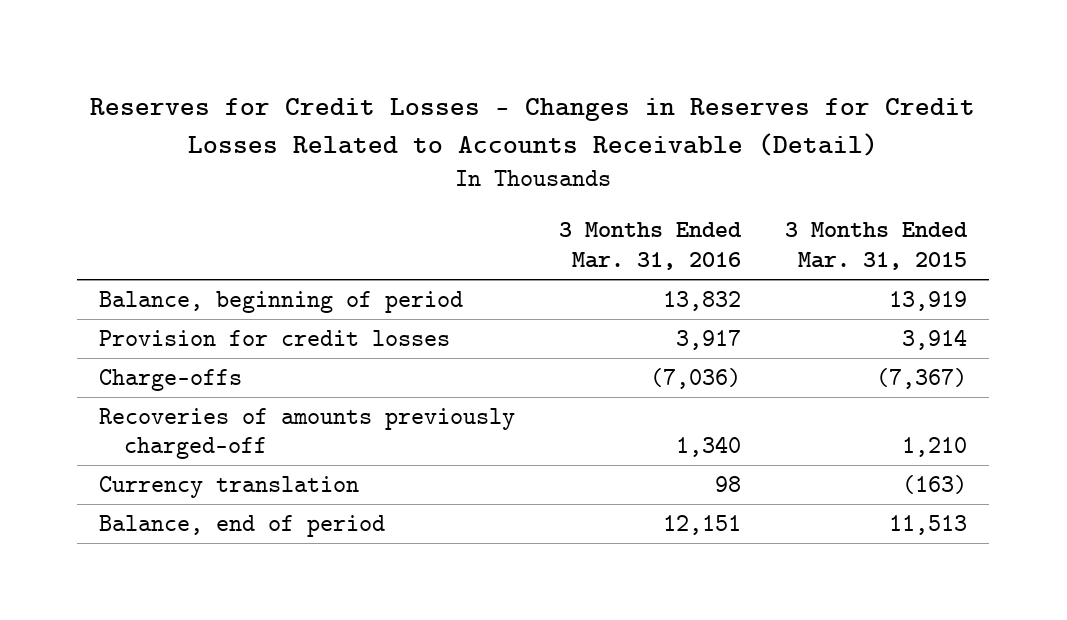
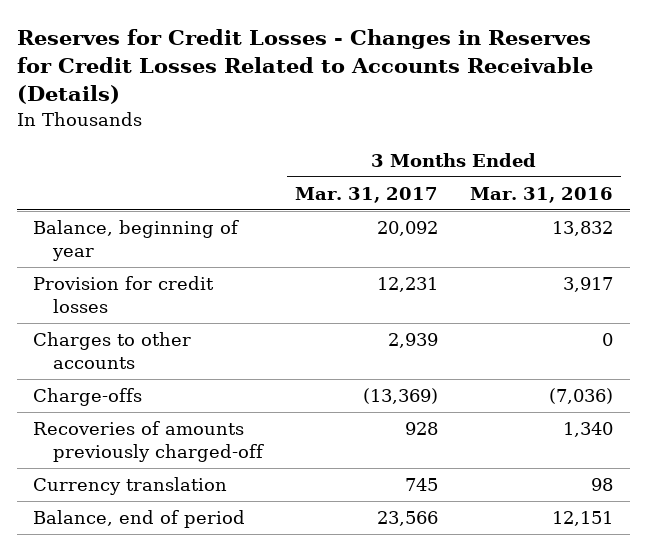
[90,98,976,157] Reserves for Credit Losses - Changes in Reserves for Credit Losses Related to Accounts Receivable (Detail) -> [16,28,593,105] Reserves for Credit Losses - Changes in Reserves for Credit Losses Related to Accounts Receivable (Details)
[785,222,969,271] 3 Months Ended Mar. 31, 2015 -> none
none -> [295,186,439,203] Mar. 31, 2017
[99,290,464,313] Balance, beginning of period -> [32,220,239,262] Balance, beginning of year
none -> [32,332,191,370] Charges to other accounts

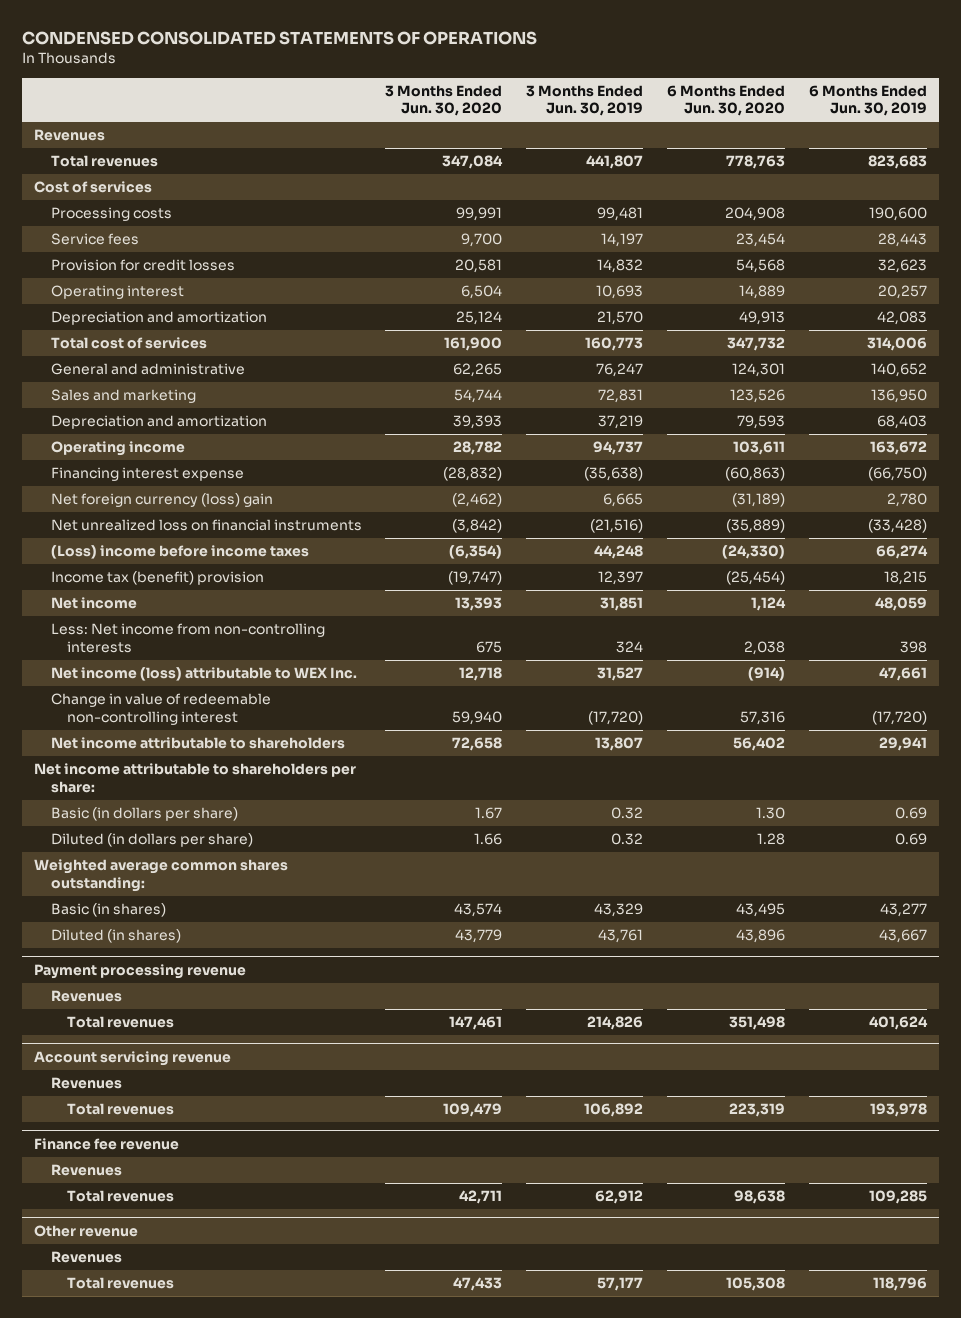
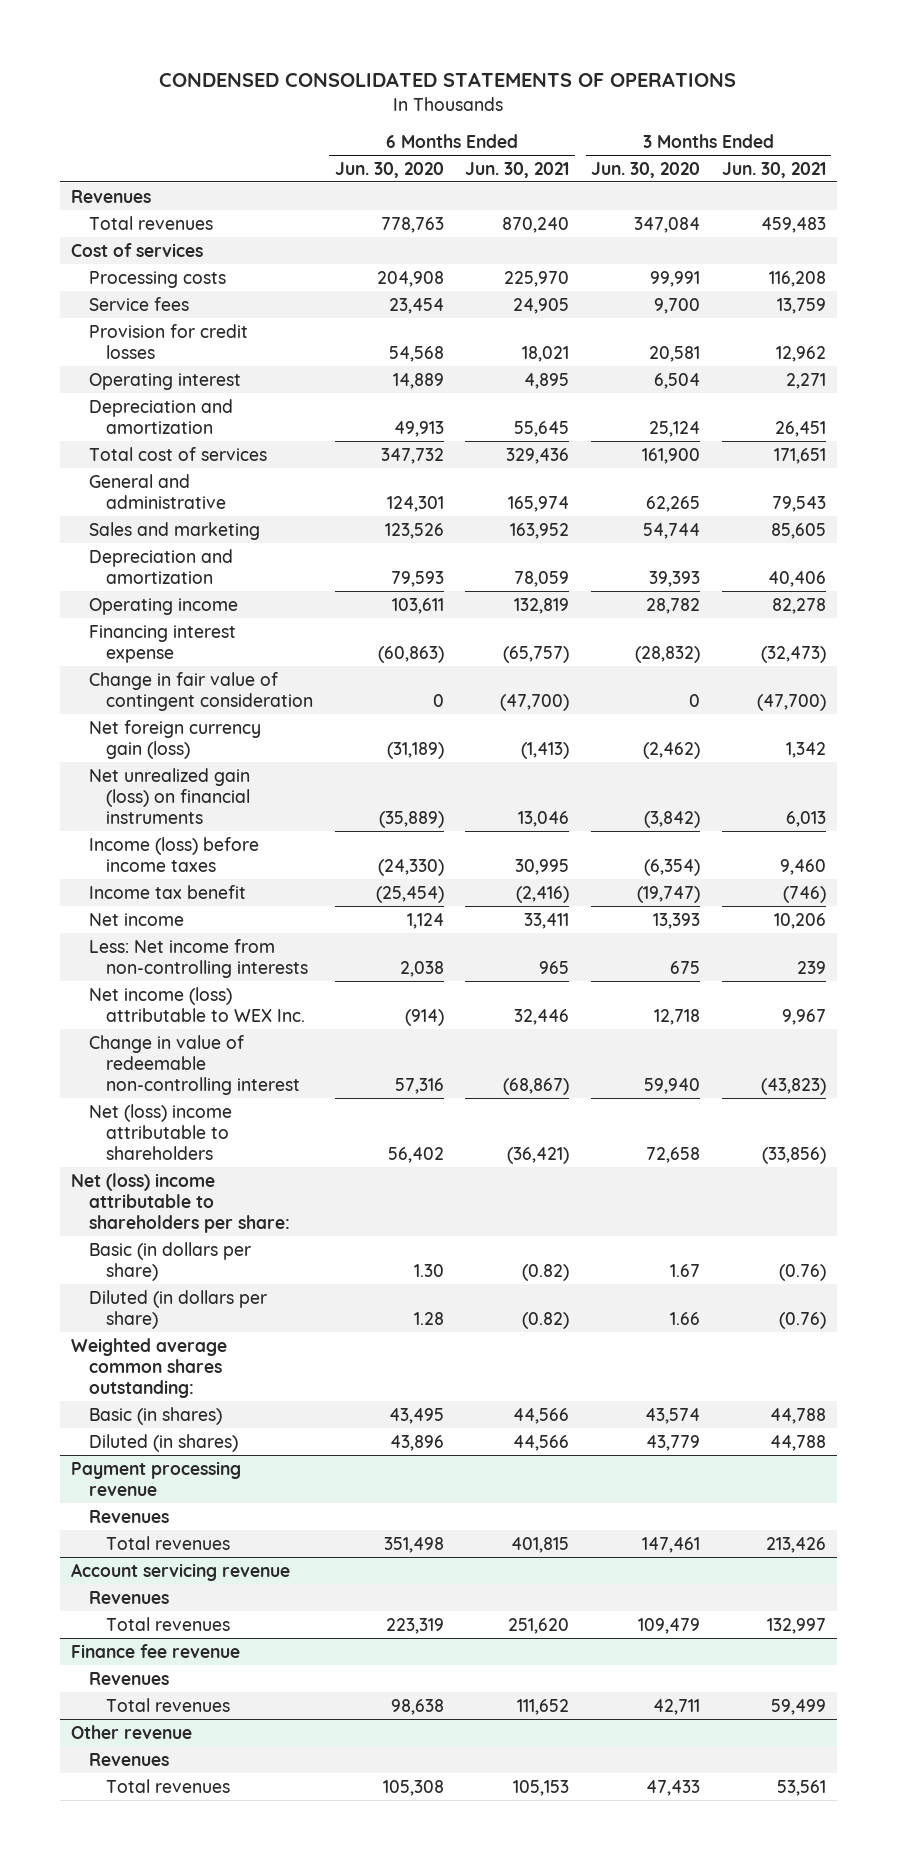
[526,84,644,117] 3 Months Ended Jun. 30, 2019 -> none
[808,84,927,117] 6 Months Ended Jun. 30, 2019 -> none
none -> [465,161,570,178] Jun. 30, 2021
none -> [721,161,826,178] Jun. 30, 2021
none -> [88,671,314,711] Change in fair value of contingent consideration
[50,493,273,508] Net foreign currency (loss) gain -> [88,719,261,759] Net foreign currency gain (loss)
[50,519,362,532] Net unrealized loss on financial instruments -> [88,767,251,825] Net unrealized gain (loss) on financial instruments
[50,545,309,560] (Loss) income before income taxes -> [88,836,259,872] Income (loss) before income taxes
[50,571,264,586] Income tax (benefit) provision -> [88,884,246,899] Income tax benefit
[50,737,345,750] Net income attributable to shareholders -> [88,1103,232,1161] Net (loss) income attributable to shareholders
[33,763,356,793] Net income attributable to shareholders per share: -> [71,1172,290,1234] Net (loss) income attributable to shareholders per share:

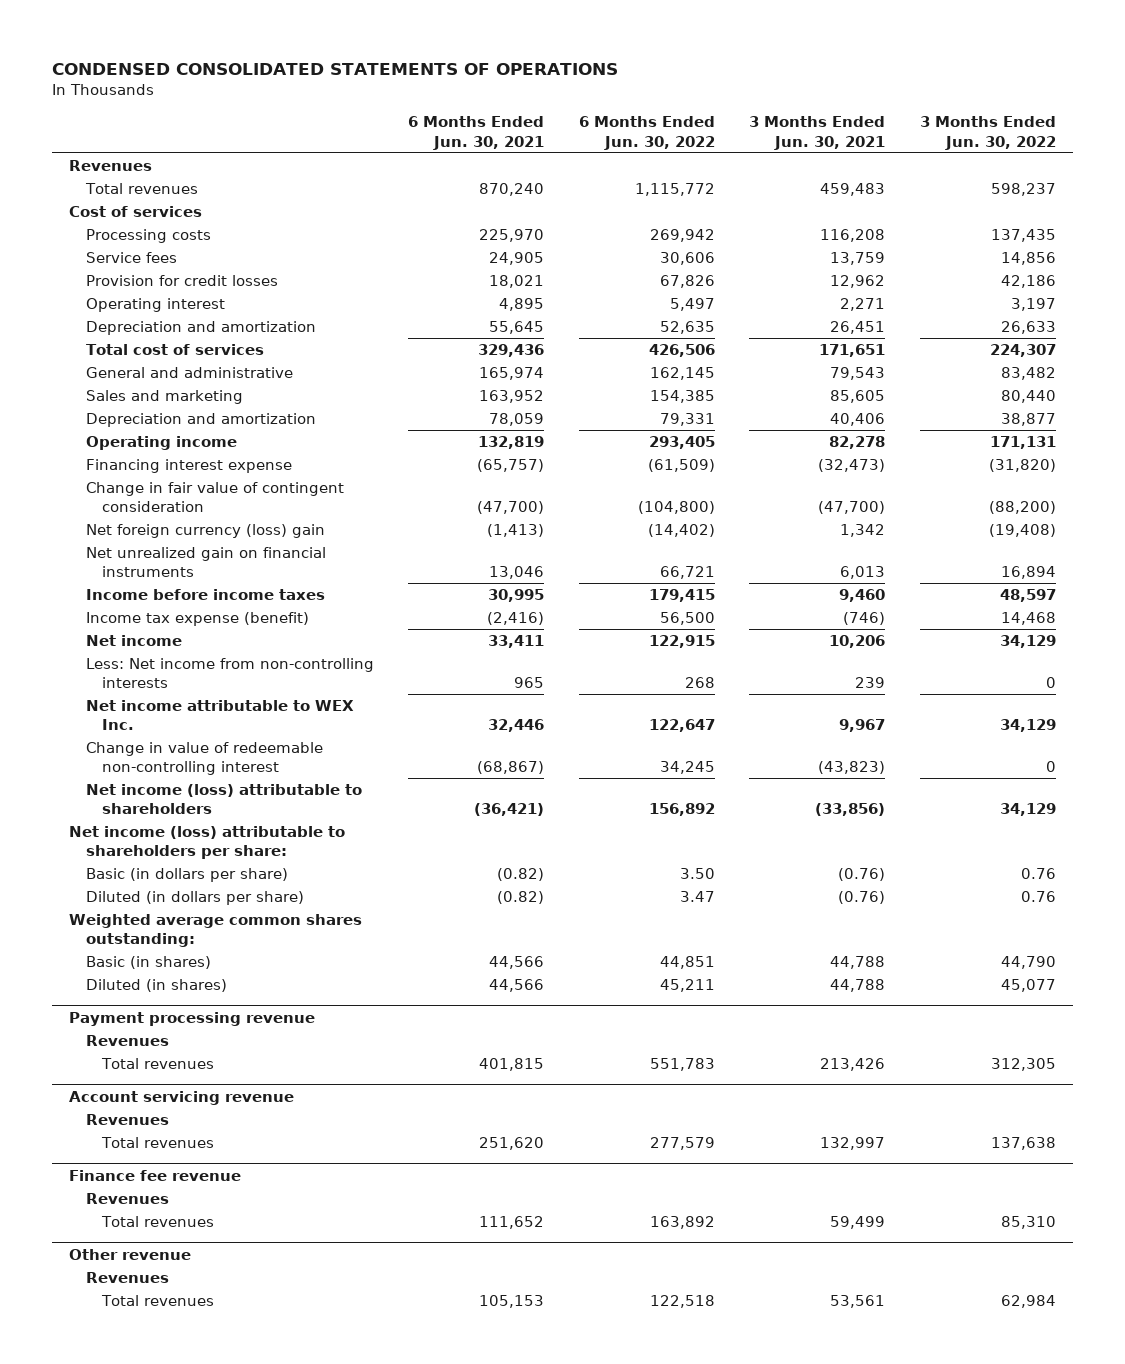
[334,161,444,178] Jun. 30, 2020 -> none
[591,161,701,178] Jun. 30, 2020 -> none
none -> [578,116,715,150] 6 Months Ended Jun. 30, 2022
none -> [919,116,1056,150] 3 Months Ended Jun. 30, 2022
[88,719,261,759] Net foreign currency gain (loss) -> [85,524,325,539] Net foreign currency (loss) gain
[88,767,251,825] Net unrealized gain (loss) on financial instruments -> [85,547,326,578] Net unrealized gain on financial instruments
[88,836,259,872] Income (loss) before income taxes -> [85,589,325,601] Income before income taxes
[88,884,246,899] Income tax benefit -> [85,612,309,627] Income tax expense (benefit)
[88,986,306,1022] Net income (loss) attributable to WEX Inc. -> [85,700,354,731] Net income attributable to WEX Inc.
[88,1103,232,1161] Net (loss) income attributable to shareholders -> [85,784,362,815] Net income (loss) attributable to shareholders
[71,1172,290,1234] Net (loss) income attributable to shareholders per share: -> [68,826,345,860] Net income (loss) attributable to shareholders per share:

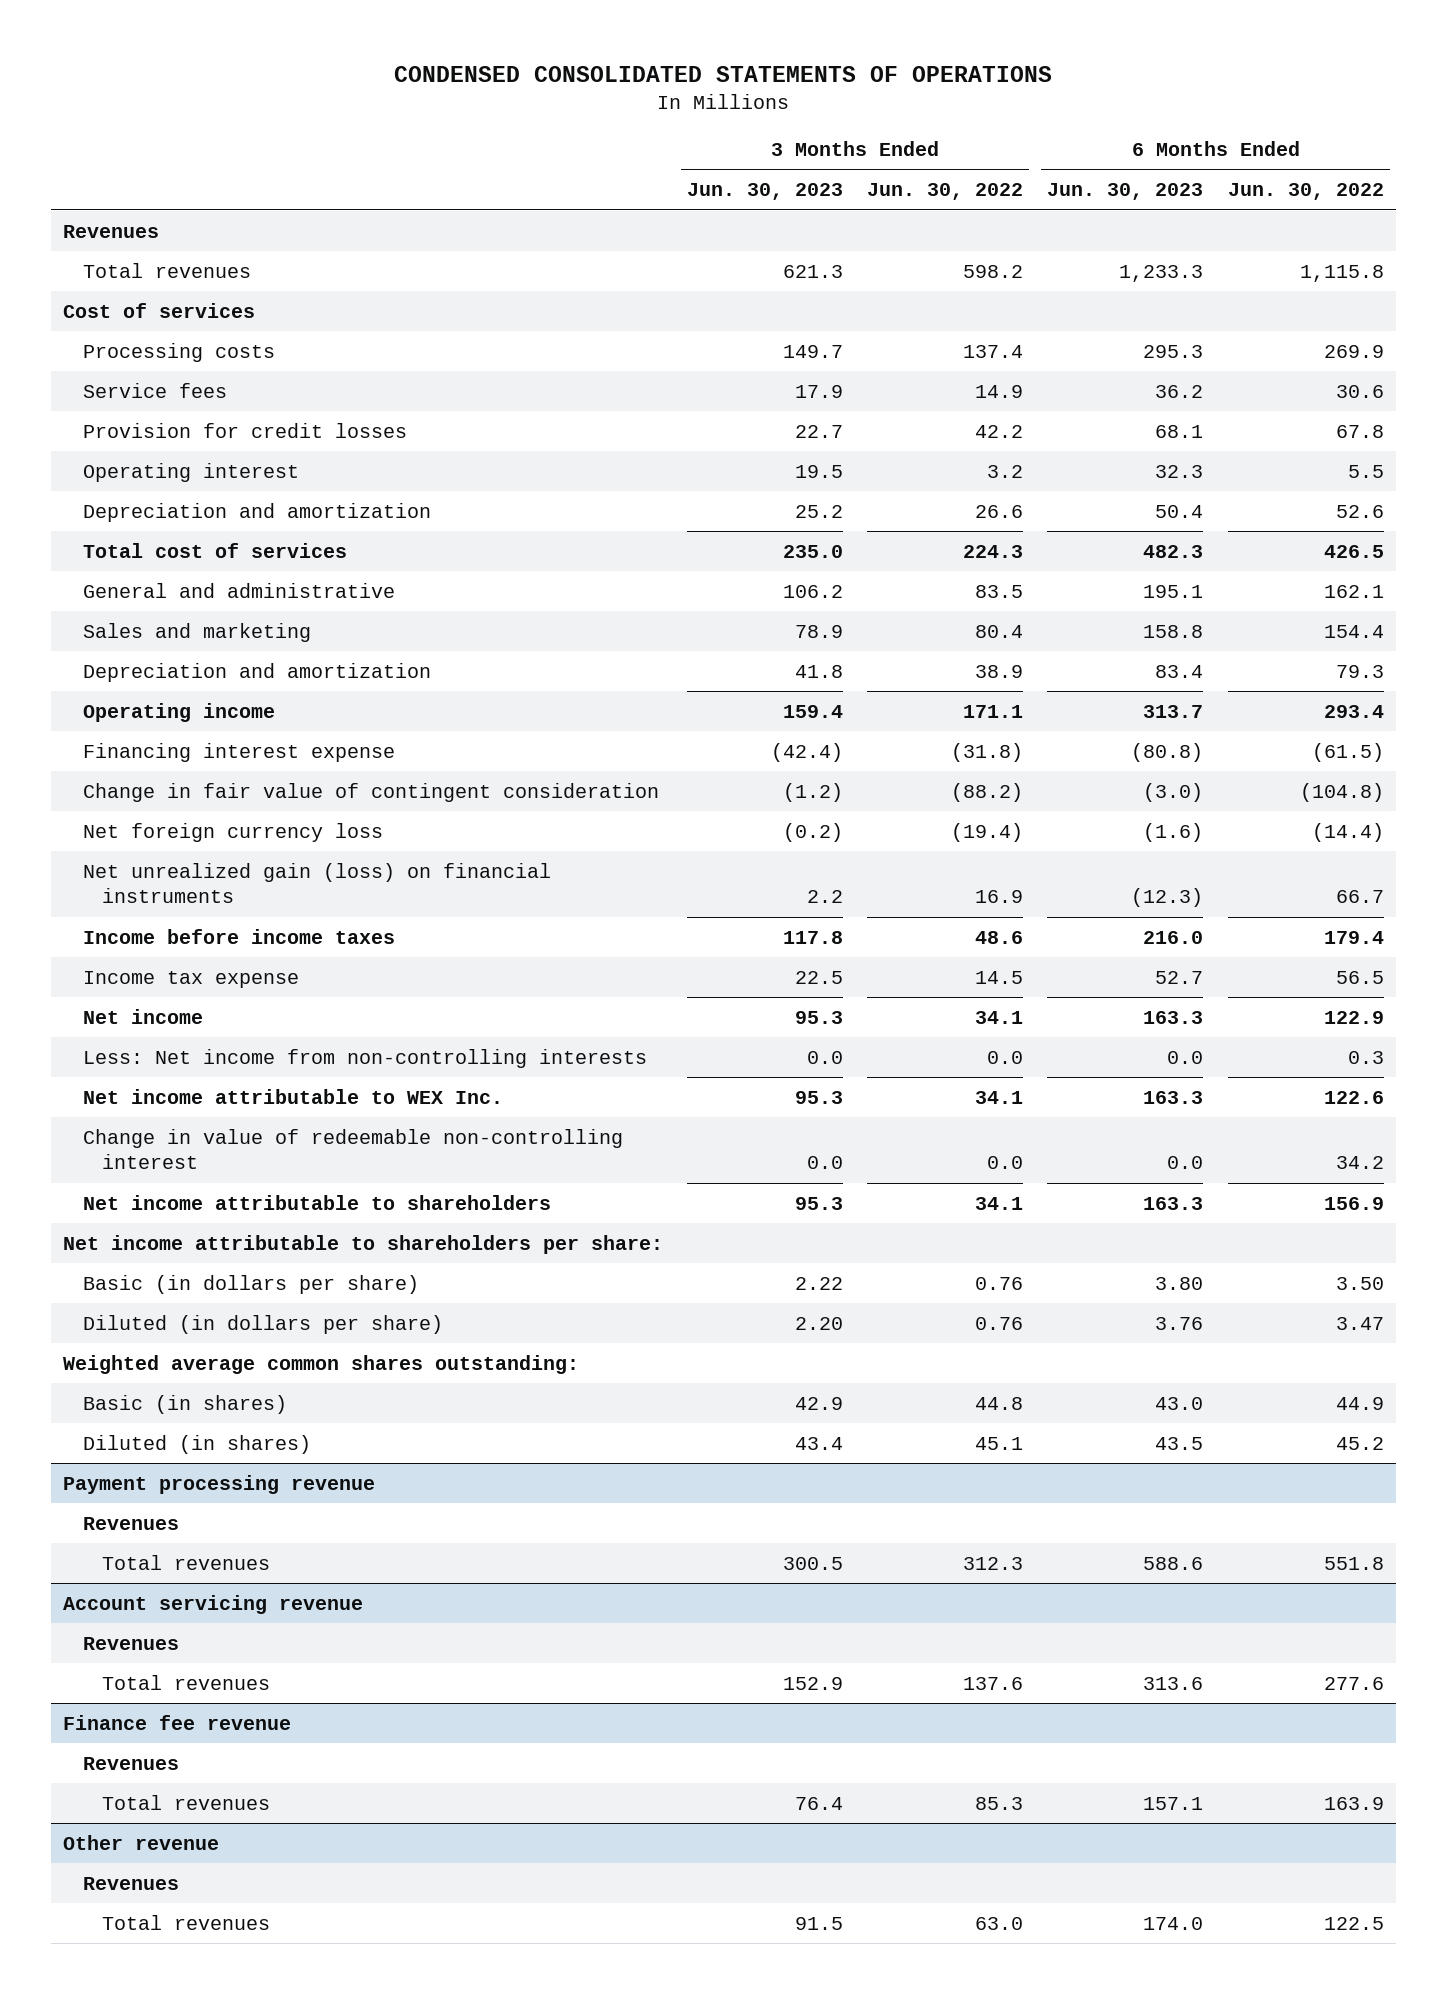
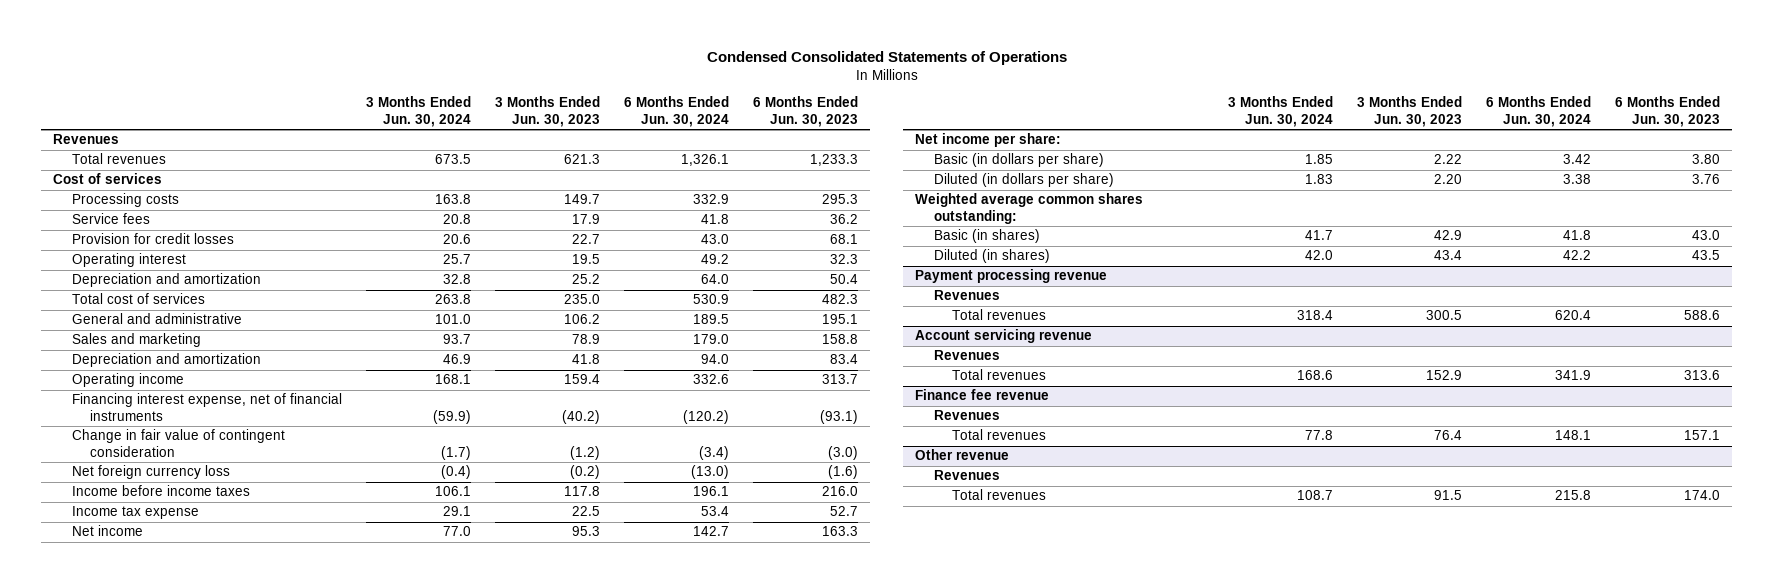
[394,66,1053,83] CONDENSED CONSOLIDATED STATEMENTS OF OPERATIONS -> [706,50,1067,65] Condensed Consolidated Statements of Operations
[867,183,1024,201] Jun. 30, 2022 -> none
[1227,183,1384,201] Jun. 30, 2022 -> none
none -> [365,96,471,127] 3 Months Ended Jun. 30, 2024
none -> [623,96,729,127] 6 Months Ended Jun. 30, 2024
[82,742,395,762] Financing interest expense -> none
none -> [71,393,342,421] Financing interest expense, net of financial instruments
[82,862,551,904] Net unrealized gain (loss) on financial instruments -> none
[82,1048,647,1068] Less: Net income from non-controlling interests -> none
[82,1088,503,1104] Net income attributable to WEX Inc. -> none
[82,1128,623,1170] Change in value of redeemable non-controlling interest -> none
[82,1194,551,1210] Net income attributable to shareholders -> none
[62,1234,663,1254] Net income attributable to shareholders per share: -> [915,133,1062,148] Net income per share:

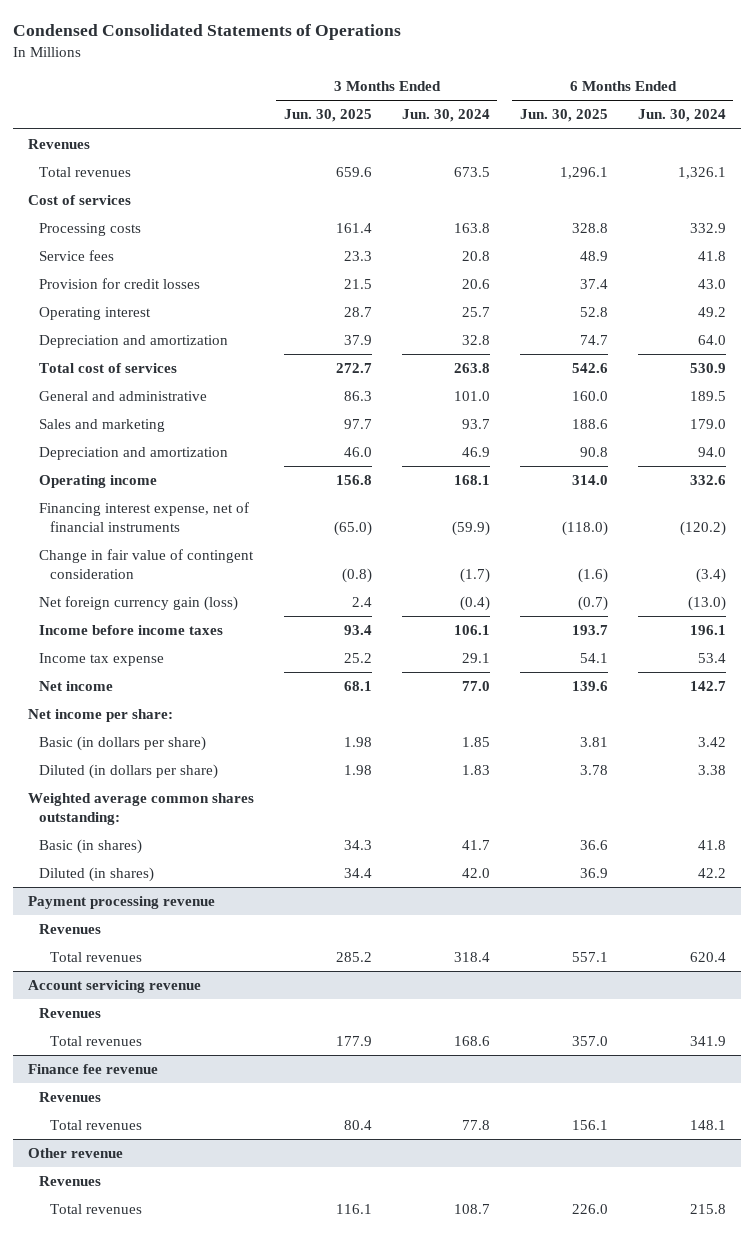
[494,96,600,127] 3 Months Ended Jun. 30, 2023 -> none
[752,96,858,127] 6 Months Ended Jun. 30, 2023 -> none
none -> [283,109,372,123] Jun. 30, 2025
none -> [519,109,608,123] Jun. 30, 2025
[71,465,230,480] Net foreign currency loss -> [38,596,238,612] Net foreign currency gain (loss)

